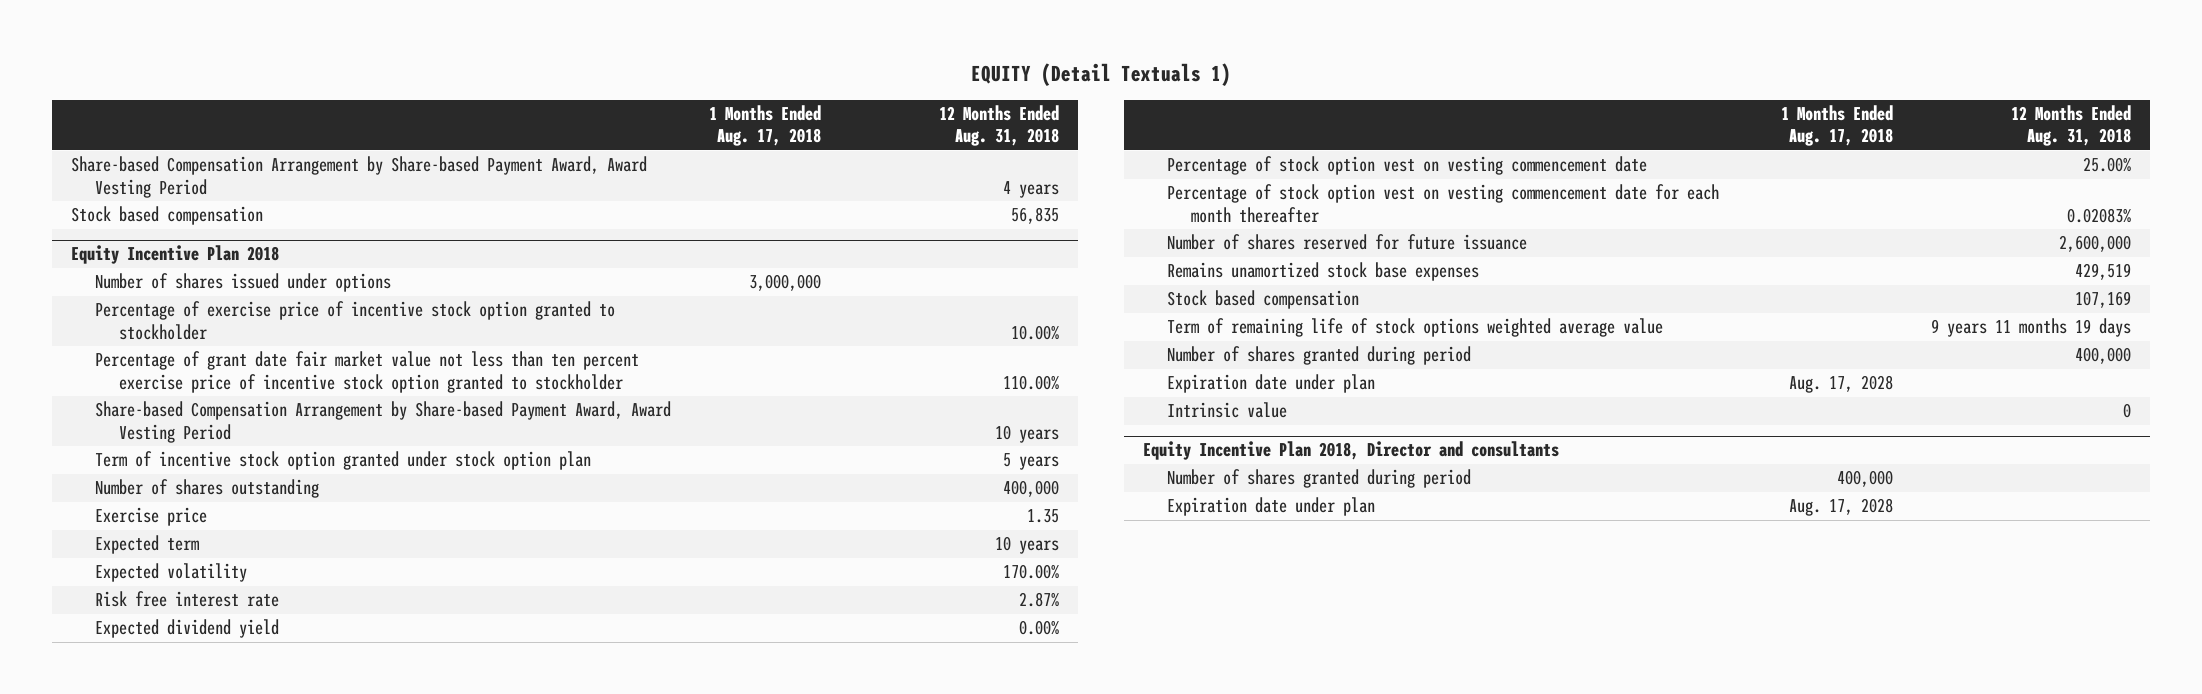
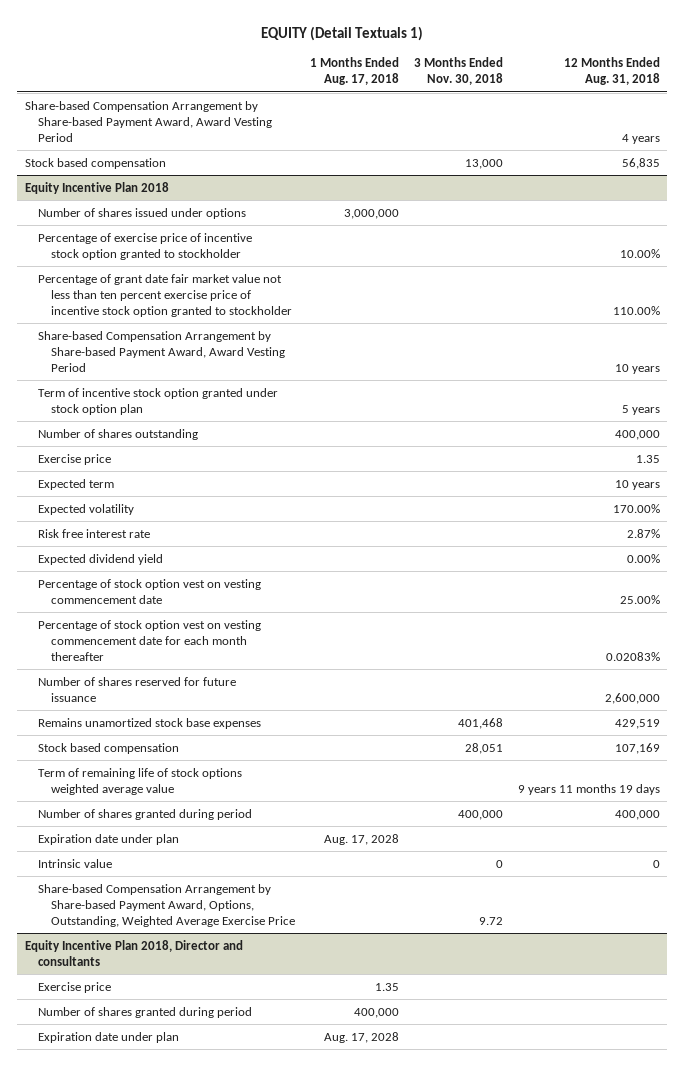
none -> [413,57,503,86] 3 Months Ended Nov. 30, 2018
none -> [37,883,296,927] Share-based Compensation Arrangement by Share-based Payment Award, Options, Outstanding, Weighted Average Exercise Price
none -> [37,981,111,993] Exercise price

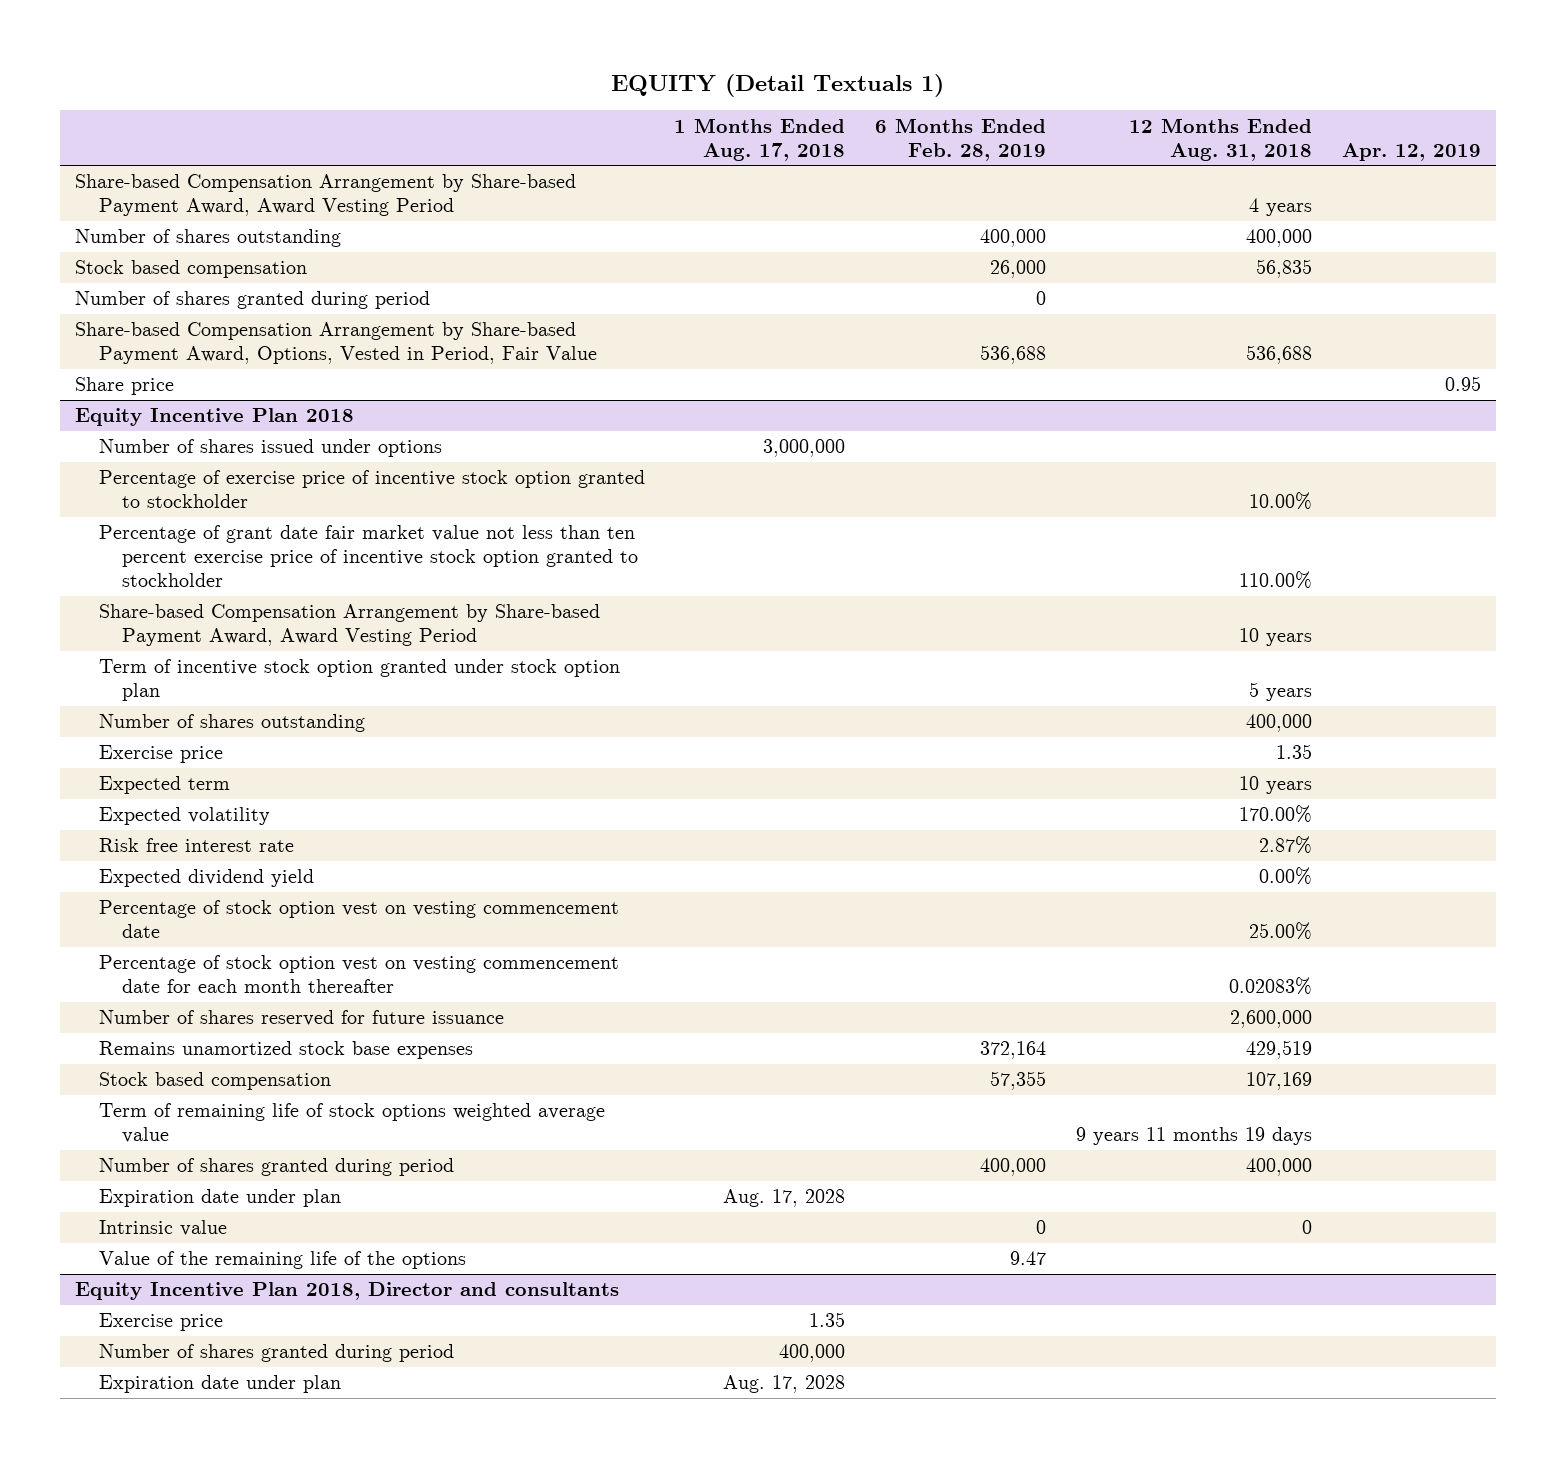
[413,57,503,86] 3 Months Ended Nov. 30, 2018 -> none
none -> [875,117,1047,161] 6 Months Ended Feb. 28, 2019
none -> [1342,142,1482,161] Apr. 12, 2019
none -> [74,229,341,248] Number of shares outstanding
none -> [74,291,430,310] Number of shares granted during period
none -> [74,322,597,365] Share-based Compensation Arrangement by Share-based Payment Award, Options, Vested in Period, Fair Value
none -> [74,377,174,396] Share price
[37,883,296,927] Share-based Compensation Arrangement by Share-based Payment Award, Options, Outstanding, Weighted Average Exercise Price -> [98,1251,466,1270] Value of the remaining life of the options

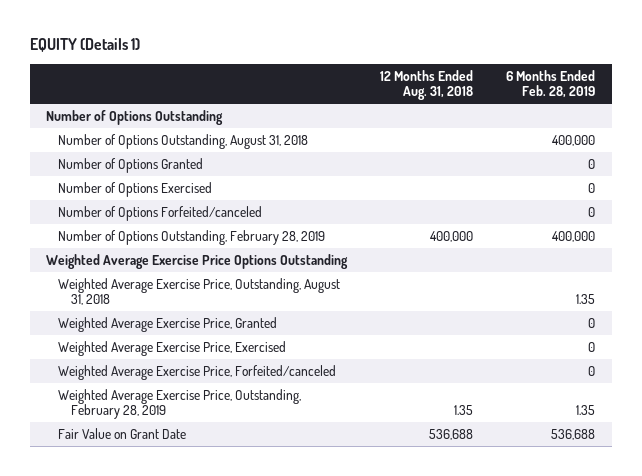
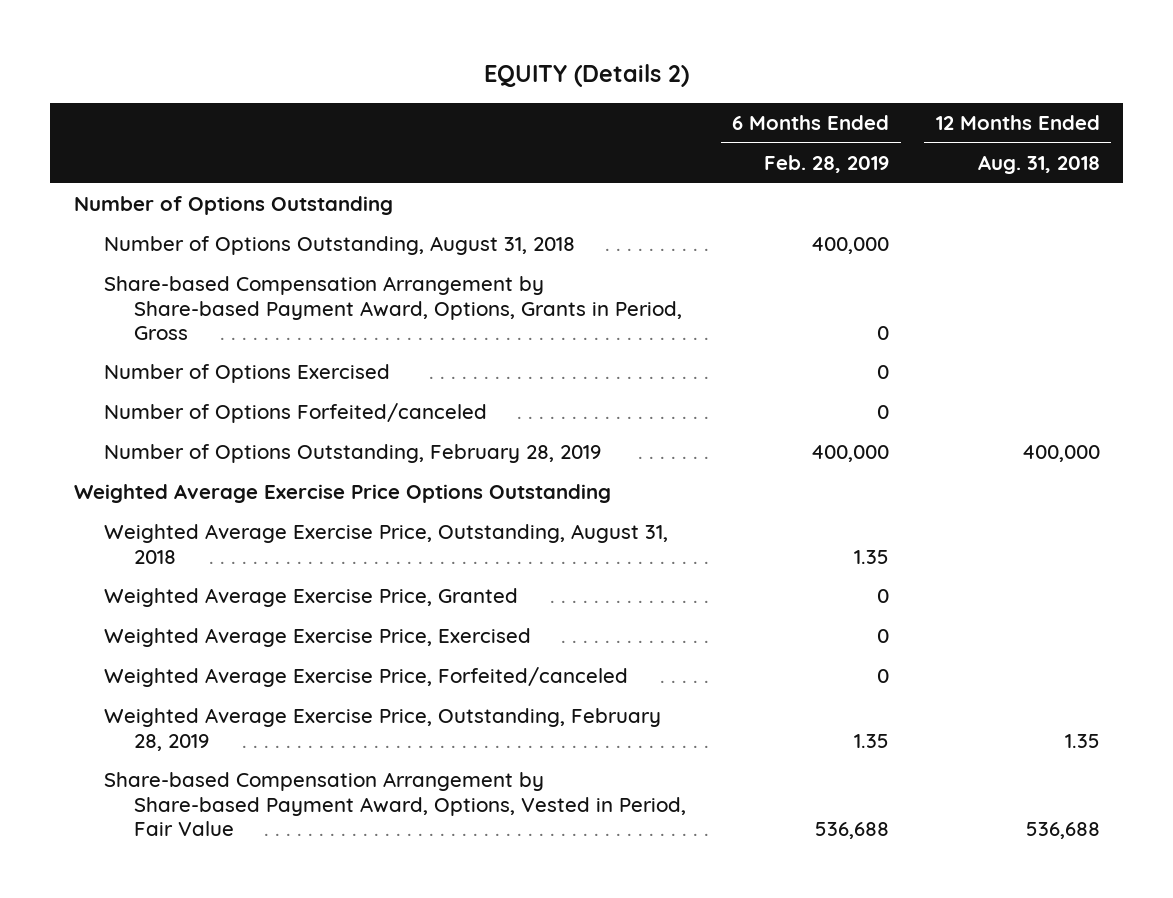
[29,38,140,53] EQUITY (Details 1) -> [483,64,689,88] EQUITY (Details 2)
[58,157,204,173] Number of Options Granted -> [103,276,682,340] Share-based Compensation Arrangement by Share-based Payment Award, Options, Grants in Period, Gross
[58,427,187,439] Fair Value on Grant Date -> [103,772,686,836] Share-based Compensation Arrangement by Share-based Payment Award, Options, Vested in Period, Fair Value

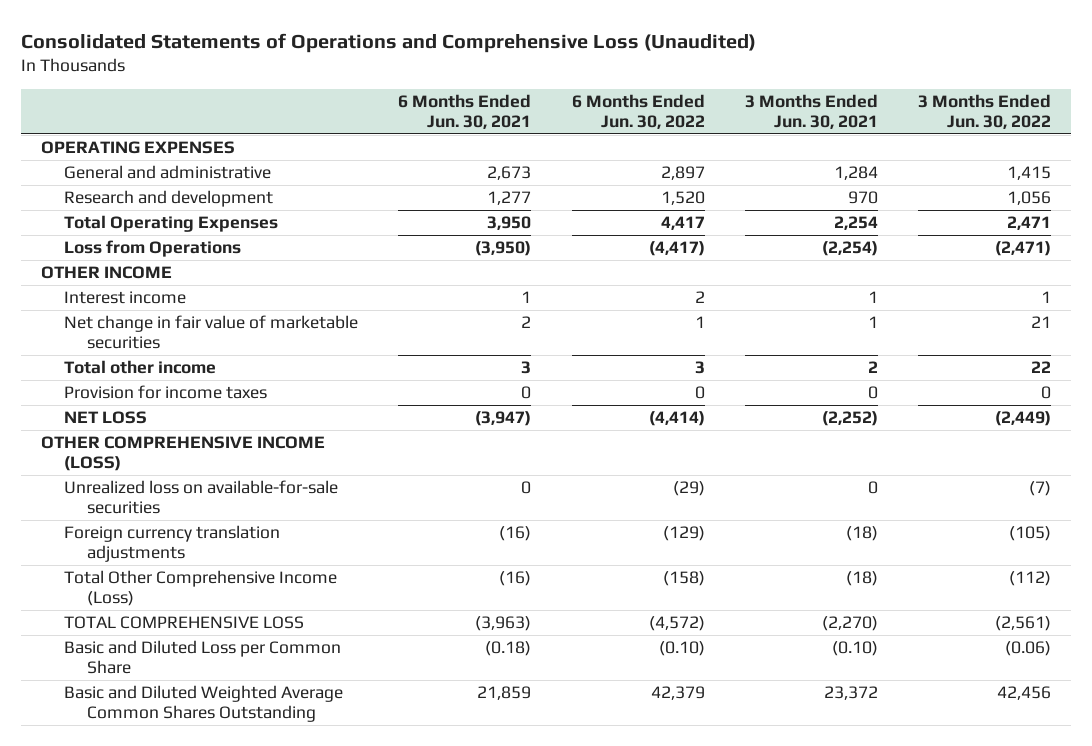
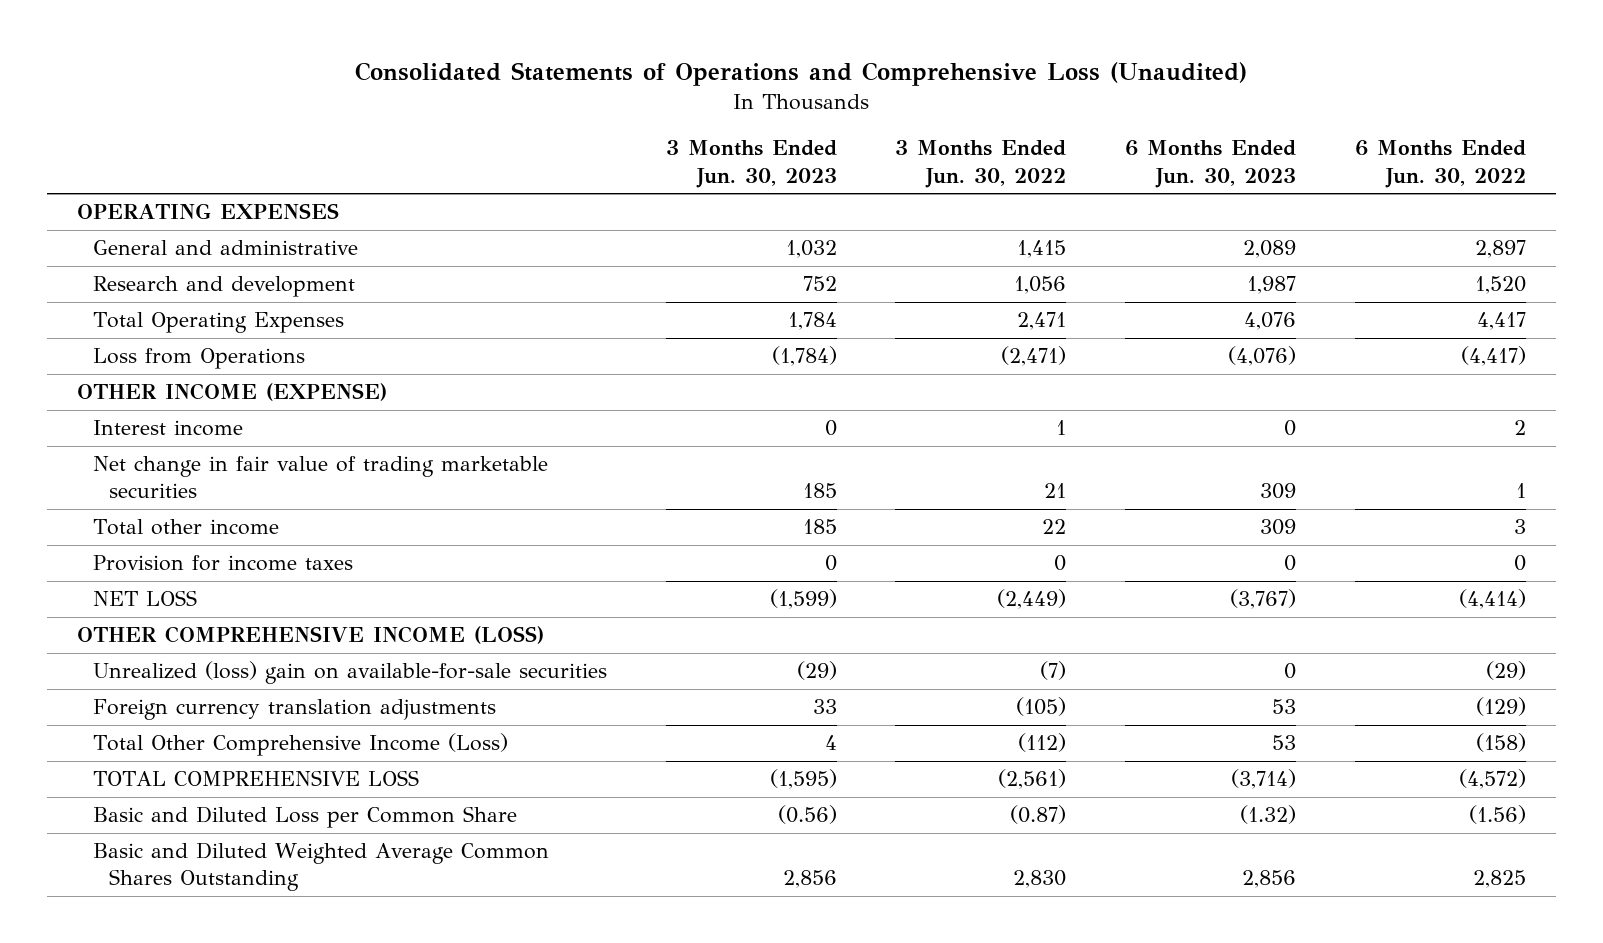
[398,93,532,130] 6 Months Ended Jun. 30, 2021 -> none
[744,93,878,130] 3 Months Ended Jun. 30, 2021 -> none
none -> [665,140,837,188] 3 Months Ended Jun. 30, 2023
none -> [1125,140,1297,188] 6 Months Ended Jun. 30, 2023
[40,266,172,280] OTHER INCOME -> [76,383,387,402] OTHER INCOME (EXPENSE)
[63,315,358,350] Net change in fair value of marketable securities -> [92,456,548,499] Net change in fair value of trading marketable securities
[63,480,338,515] Unrealized loss on available-for-sale securities -> [92,661,607,685] Unrealized (loss) gain on available-for-sale securities
[658,641,705,657] (0.10) -> [1469,805,1527,825] (1.56)
[1005,641,1052,657] (0.06) -> [1010,805,1067,825] (0.87)
[650,686,705,701] 42,379 -> [1473,870,1527,889] 2,825
[997,686,1052,701] 42,456 -> [1013,870,1067,889] 2,830

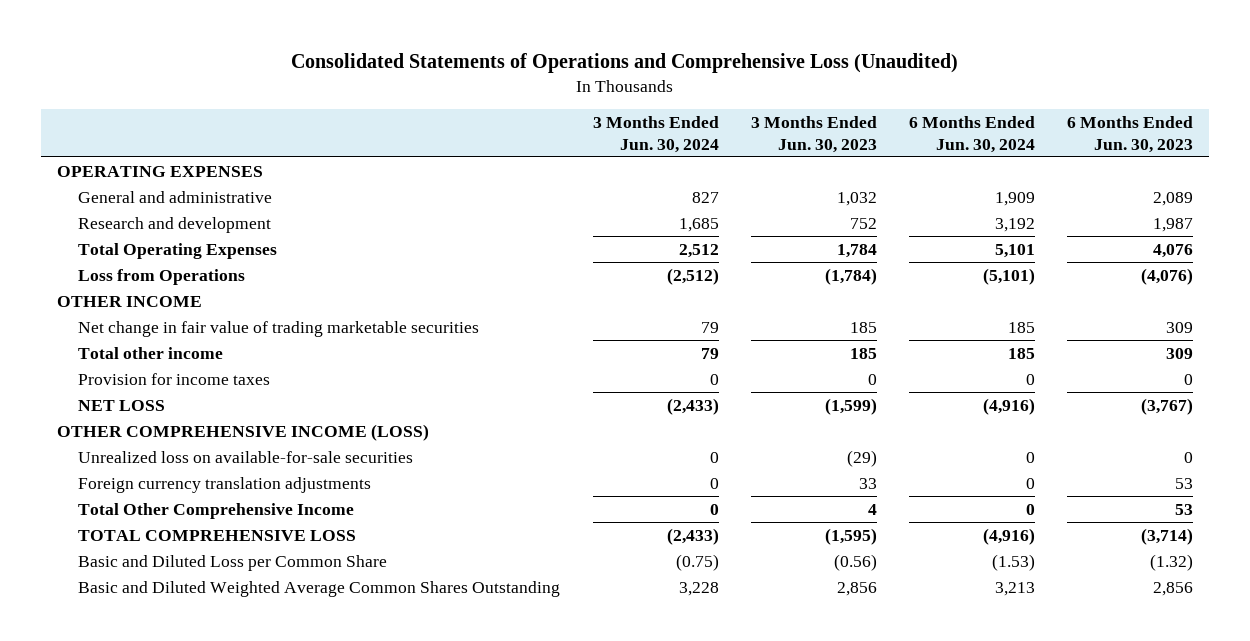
[895,140,1067,188] 3 Months Ended Jun. 30, 2022 -> none
[1355,140,1527,188] 6 Months Ended Jun. 30, 2022 -> none
none -> [592,115,719,153] 3 Months Ended Jun. 30, 2024
none -> [908,115,1035,153] 6 Months Ended Jun. 30, 2024
[92,420,243,437] Interest income -> none
[76,383,387,402] OTHER INCOME (EXPENSE) -> [57,295,203,307] OTHER INCOME
[92,661,607,685] Unrealized (loss) gain on available-for-sale securities -> [78,450,414,463] Unrealized loss on available-for-sale securities
[92,733,508,757] Total Other Comprehensive Income (Loss) -> [78,502,355,519] Total Other Comprehensive Income

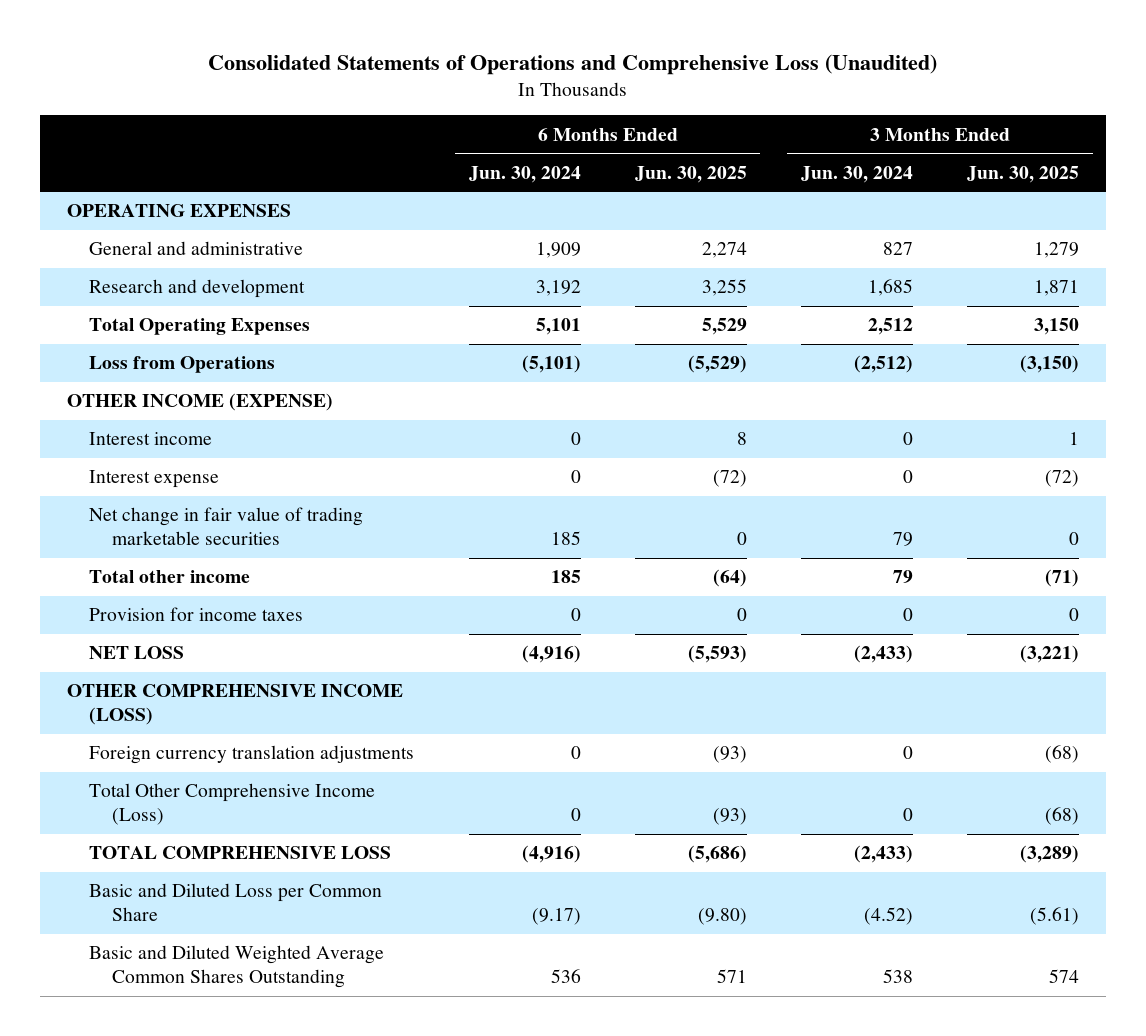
[750,115,877,153] 3 Months Ended Jun. 30, 2023 -> none
[1066,115,1193,153] 6 Months Ended Jun. 30, 2023 -> none
none -> [634,165,747,183] Jun. 30, 2025
none -> [967,165,1080,183] Jun. 30, 2025
[57,295,203,307] OTHER INCOME -> [67,393,334,412] OTHER INCOME (EXPENSE)
none -> [89,432,213,446] Interest income
none -> [89,470,220,489] Interest expense
[78,450,414,463] Unrealized loss on available-for-sale securities -> none
[78,502,355,519] Total Other Comprehensive Income -> [89,783,376,825] Total Other Comprehensive Income (Loss)
[675,553,719,571] (0.75) -> [863,906,913,925] (4.52)
[991,553,1035,571] (1.53) -> [531,907,581,925] (9.17)
[678,581,719,596] 3,228 -> [882,968,913,983] 538
[994,581,1035,596] 3,213 -> [550,968,581,983] 536

